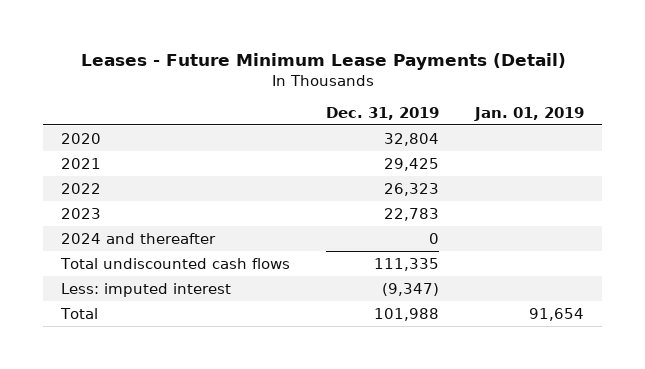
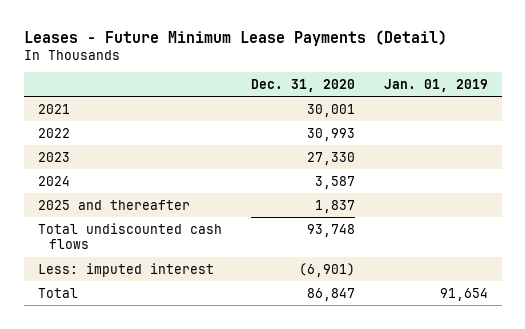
[326,106,440,120] Dec. 31, 2019 -> none
none -> [250,78,355,92] Dec. 31, 2020
[61,132,102,144] 2020 -> none
none -> [37,175,70,186] 2024
[61,232,217,244] 2024 and thereafter -> [37,199,190,210] 2025 and thereafter

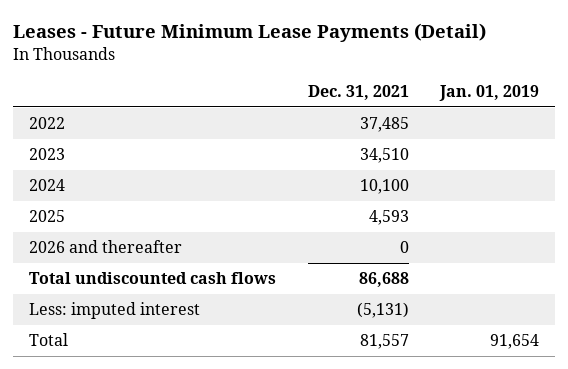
[250,78,355,92] Dec. 31, 2020 -> none
none -> [307,85,409,101] Dec. 31, 2021
[37,103,70,114] 2021 -> none
none -> [29,210,66,223] 2025
[37,199,190,210] 2025 and thereafter -> [29,240,183,254] 2026 and thereafter

